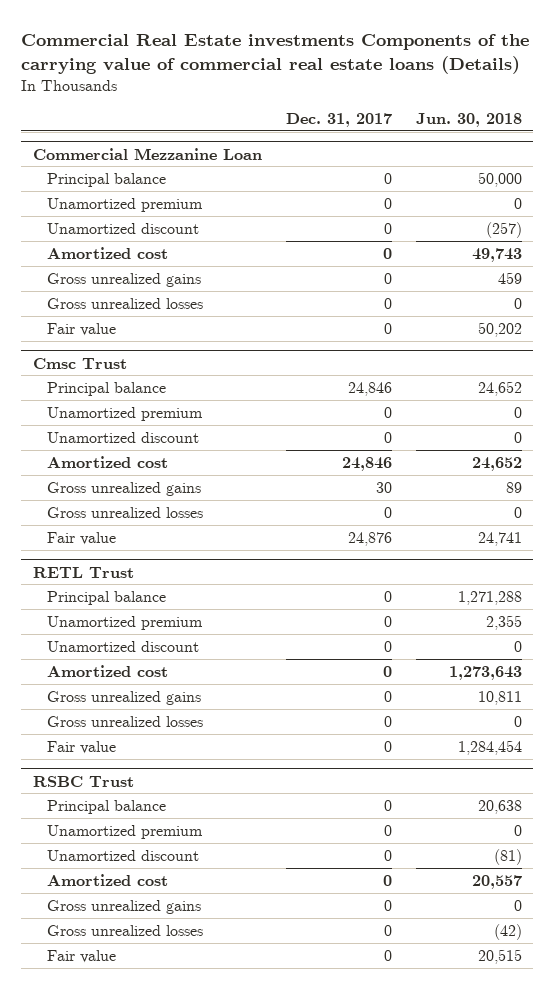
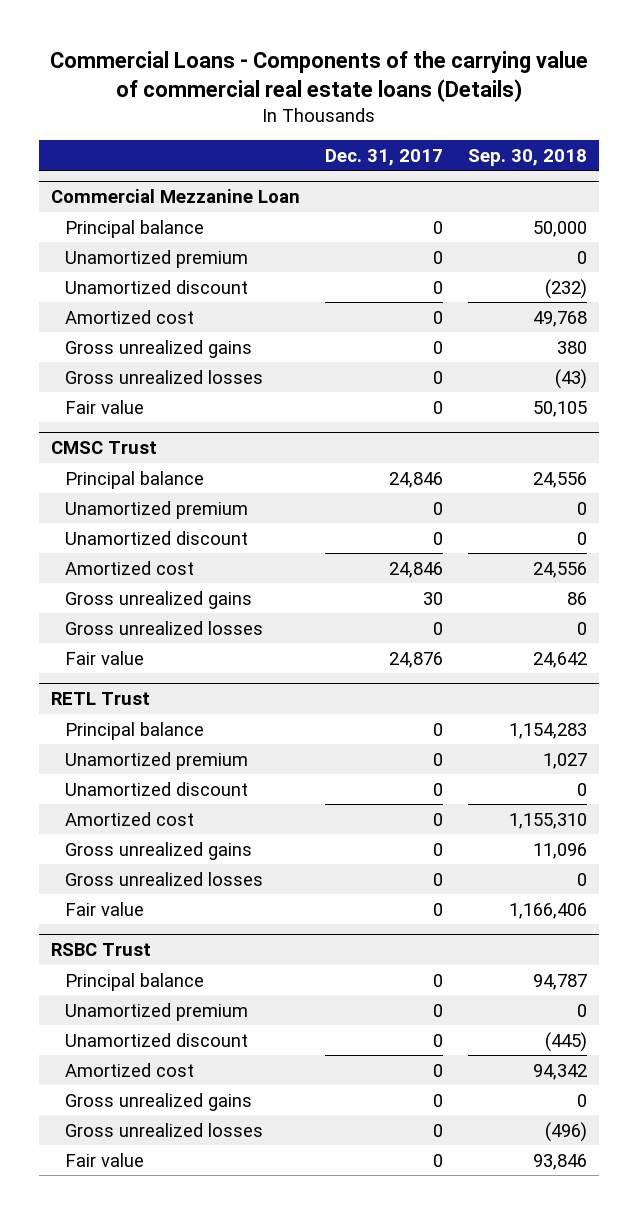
[21,33,530,74] Commercial Real Estate investments Components of the carrying value of commercial real estate loans (Details) -> [49,50,588,102] Commercial Loans - Components of the carrying value of commercial real estate loans (Details)
[415,112,522,127] Jun. 30, 2018 -> none
none -> [467,148,587,166] Sep. 30, 2018
[33,357,128,369] Cmsc Trust -> [51,441,158,455] CMSC Trust

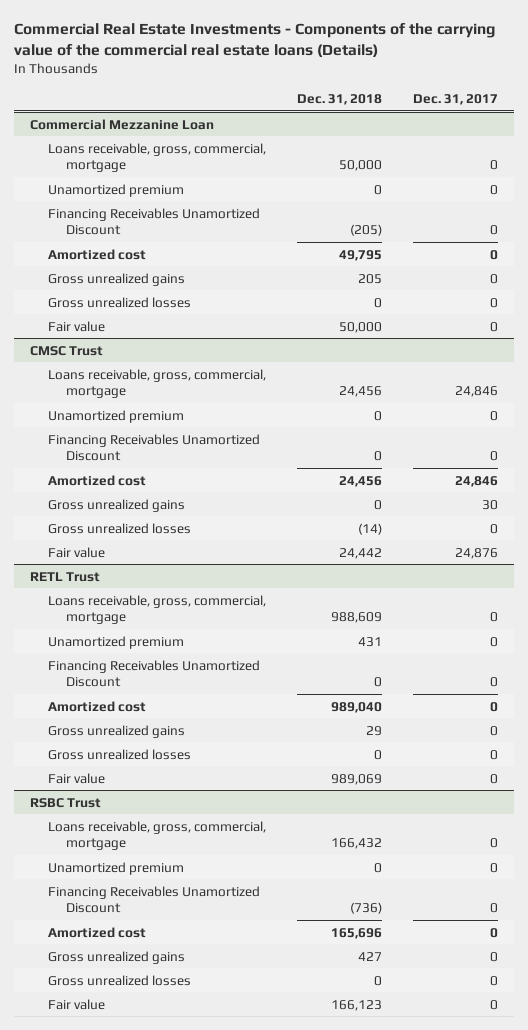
[49,50,588,102] Commercial Loans - Components of the carrying value of commercial real estate loans (Details) -> [13,23,495,58] Commercial Real Estate Investments - Components of the carrying value of the commercial real estate loans (Details)
[467,148,587,166] Sep. 30, 2018 -> none
none -> [297,93,383,105] Dec. 31, 2018
[65,219,205,238] Principal balance -> [47,142,266,172] Loans receivable, gross, commercial, mortgage
[65,279,249,294] Unamortized discount -> [47,207,260,235] Financing Receivables Unamortized Discount
[65,470,205,489] Principal balance -> [47,368,266,398] Loans receivable, gross, commercial, mortgage
[65,530,249,545] Unamortized discount -> [47,433,260,461] Financing Receivables Unamortized Discount
[65,721,205,740] Principal balance -> [47,594,266,624] Loans receivable, gross, commercial, mortgage
[65,781,249,796] Unamortized discount -> [47,659,260,687] Financing Receivables Unamortized Discount
[65,972,205,991] Principal balance -> [47,820,266,850] Loans receivable, gross, commercial, mortgage
[65,1032,249,1047] Unamortized discount -> [47,885,260,913] Financing Receivables Unamortized Discount

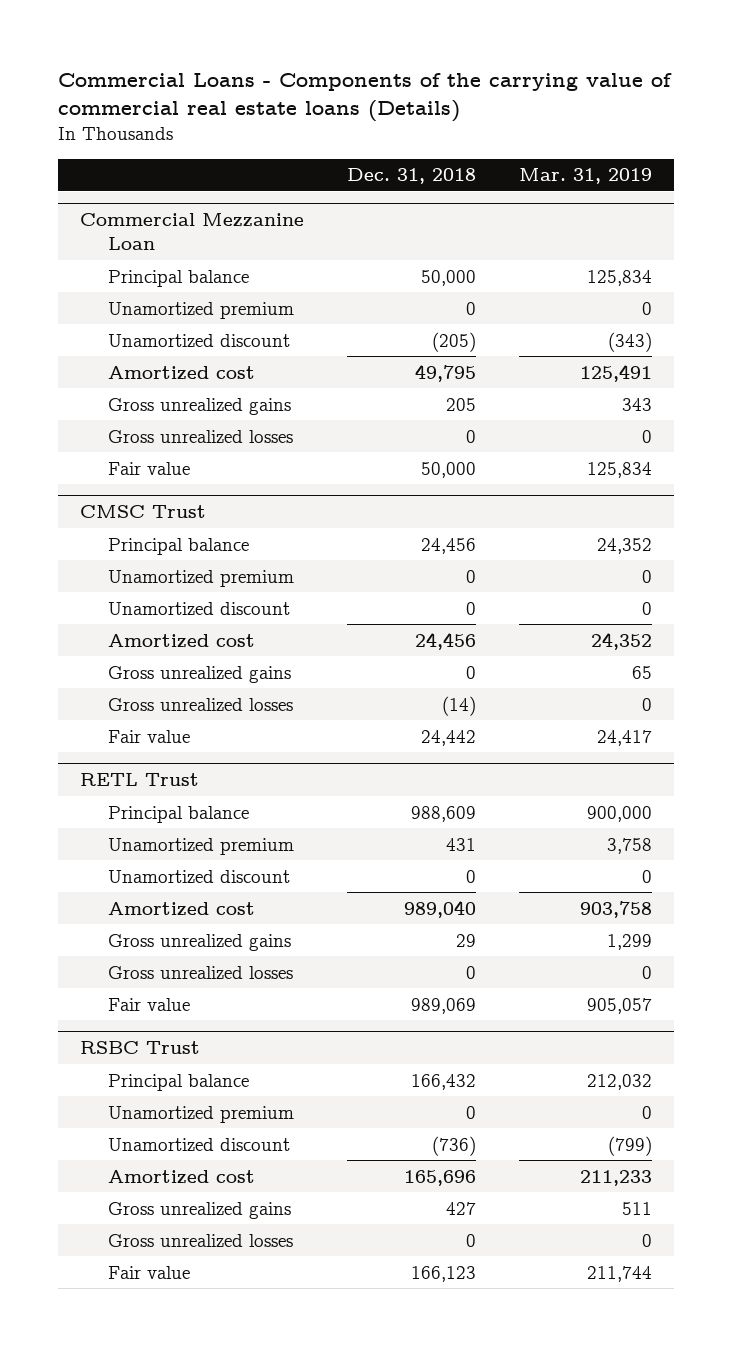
[13,23,495,58] Commercial Real Estate Investments - Components of the carrying value of the commercial real estate loans (Details) -> [58,72,673,123] Commercial Loans - Components of the carrying value of commercial real estate loans (Details)
[413,93,499,105] Dec. 31, 2017 -> none
none -> [519,168,653,185] Mar. 31, 2019
[47,142,266,172] Loans receivable, gross, commercial, mortgage -> [107,269,249,287] Principal balance
[47,207,260,235] Financing Receivables Unamortized Discount -> [107,333,290,347] Unamortized discount
[47,368,266,398] Loans receivable, gross, commercial, mortgage -> [107,537,249,555] Principal balance
[47,433,260,461] Financing Receivables Unamortized Discount -> [107,601,290,615] Unamortized discount
[47,594,266,624] Loans receivable, gross, commercial, mortgage -> [107,805,249,823] Principal balance
[47,659,260,687] Financing Receivables Unamortized Discount -> [107,869,290,883] Unamortized discount
[47,820,266,850] Loans receivable, gross, commercial, mortgage -> [107,1073,249,1091] Principal balance
[47,885,260,913] Financing Receivables Unamortized Discount -> [107,1137,290,1151] Unamortized discount

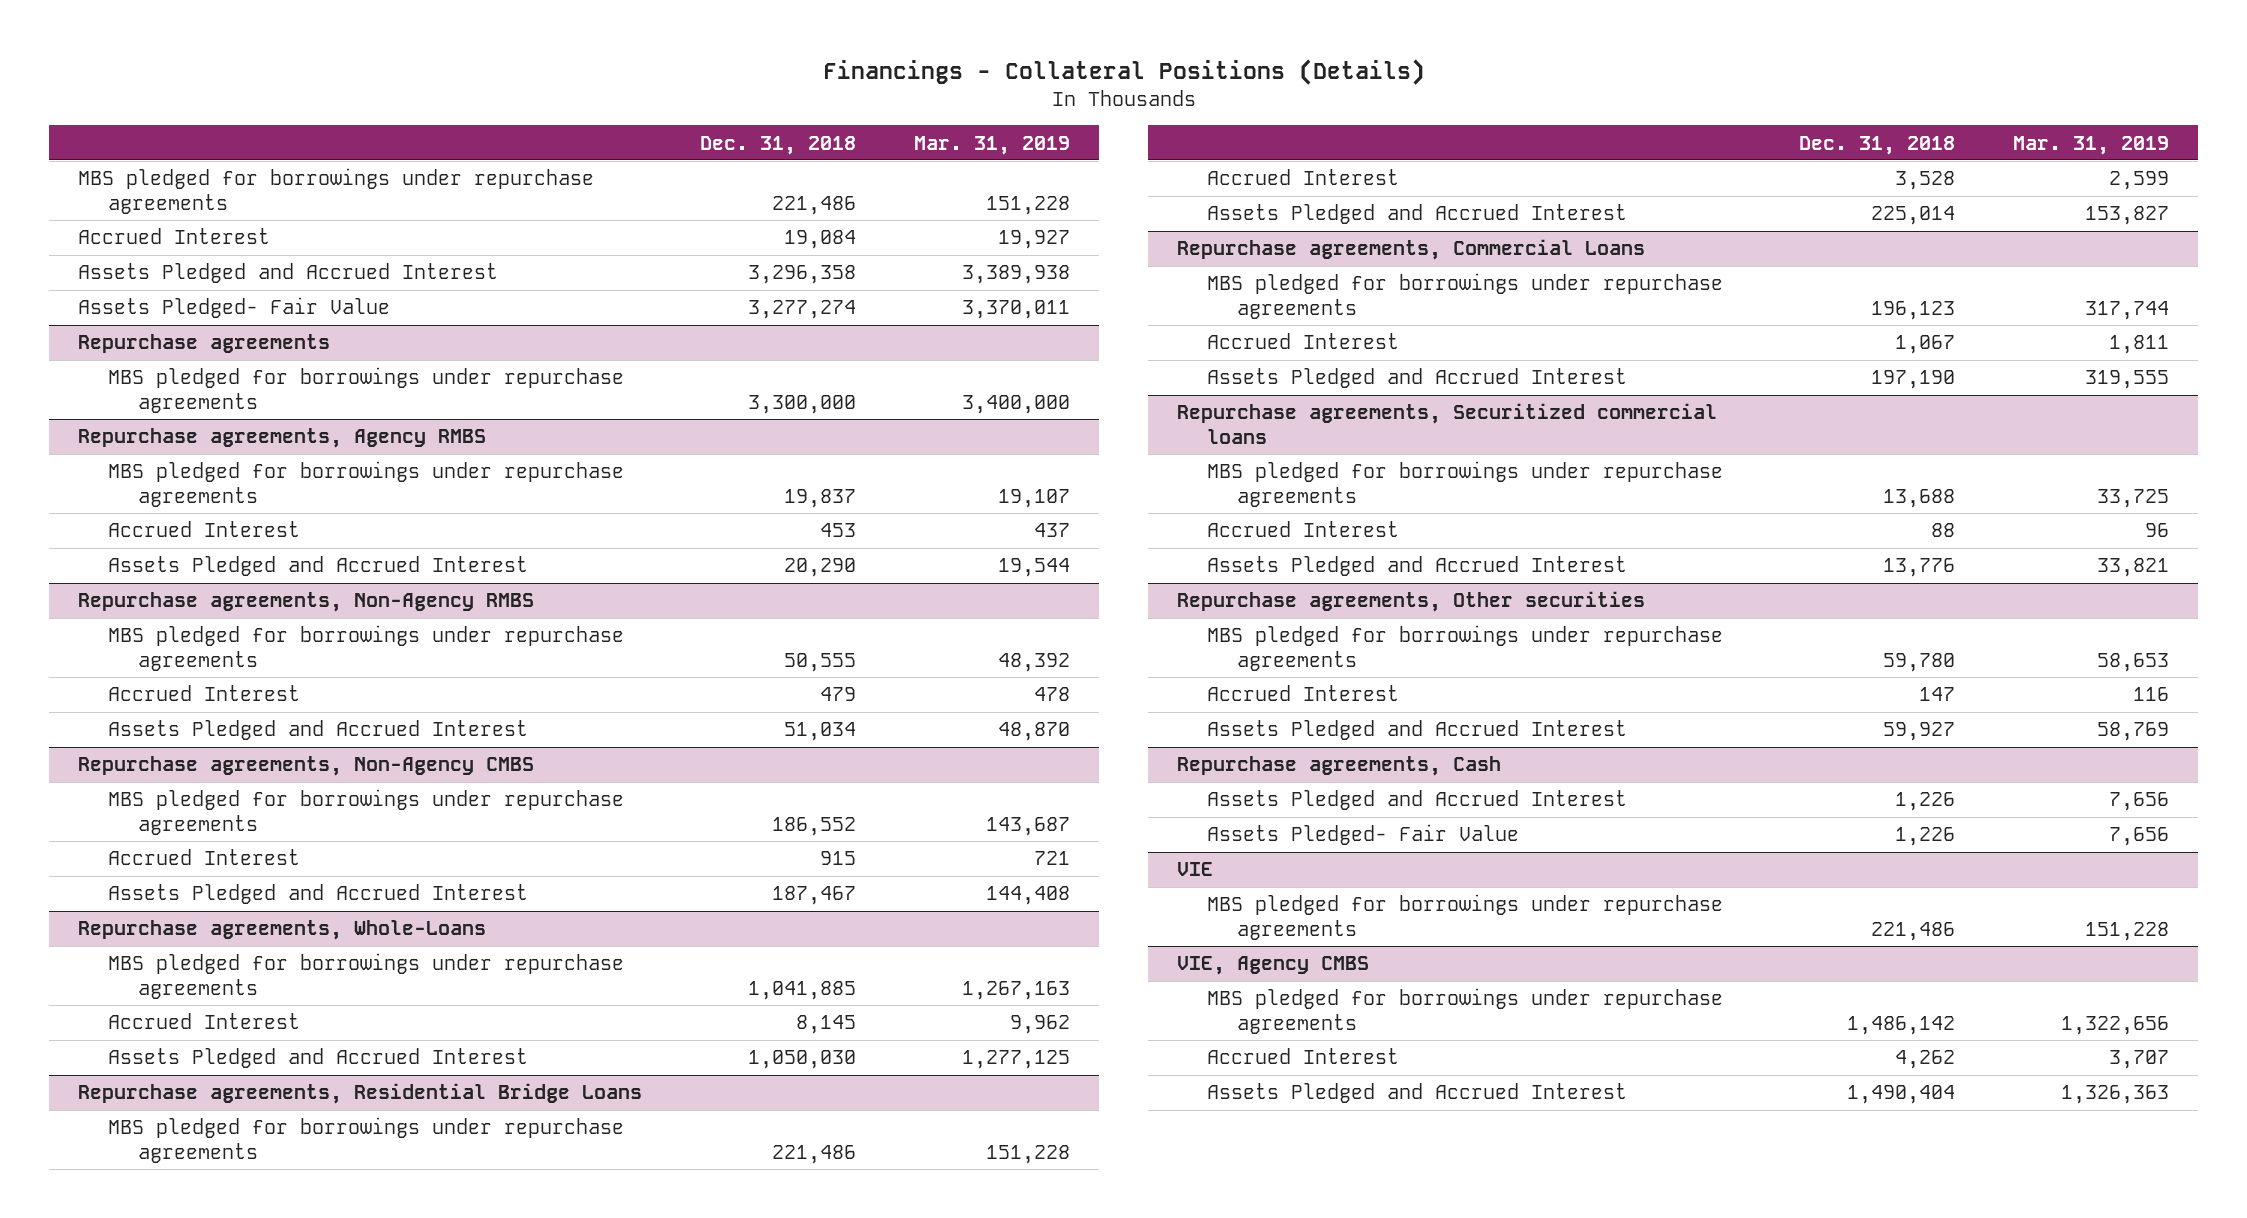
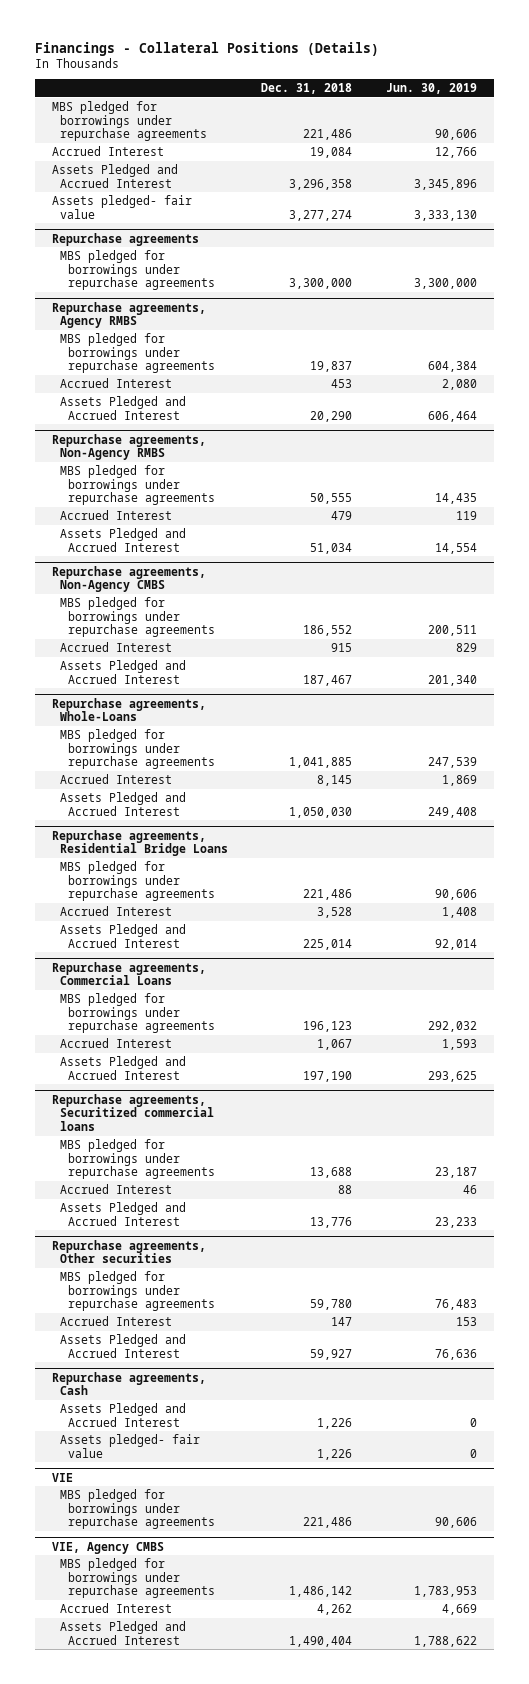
[913,135,1070,155] Mar. 31, 2019 -> none
none -> [385,83,477,95] Jun. 30, 2019
[77,297,390,319] Assets Pledged- Fair Value -> [51,194,192,219] Assets pledged- fair value
[1207,824,1520,846] Assets Pledged- Fair Value -> [59,1433,200,1458] Assets pledged- fair value

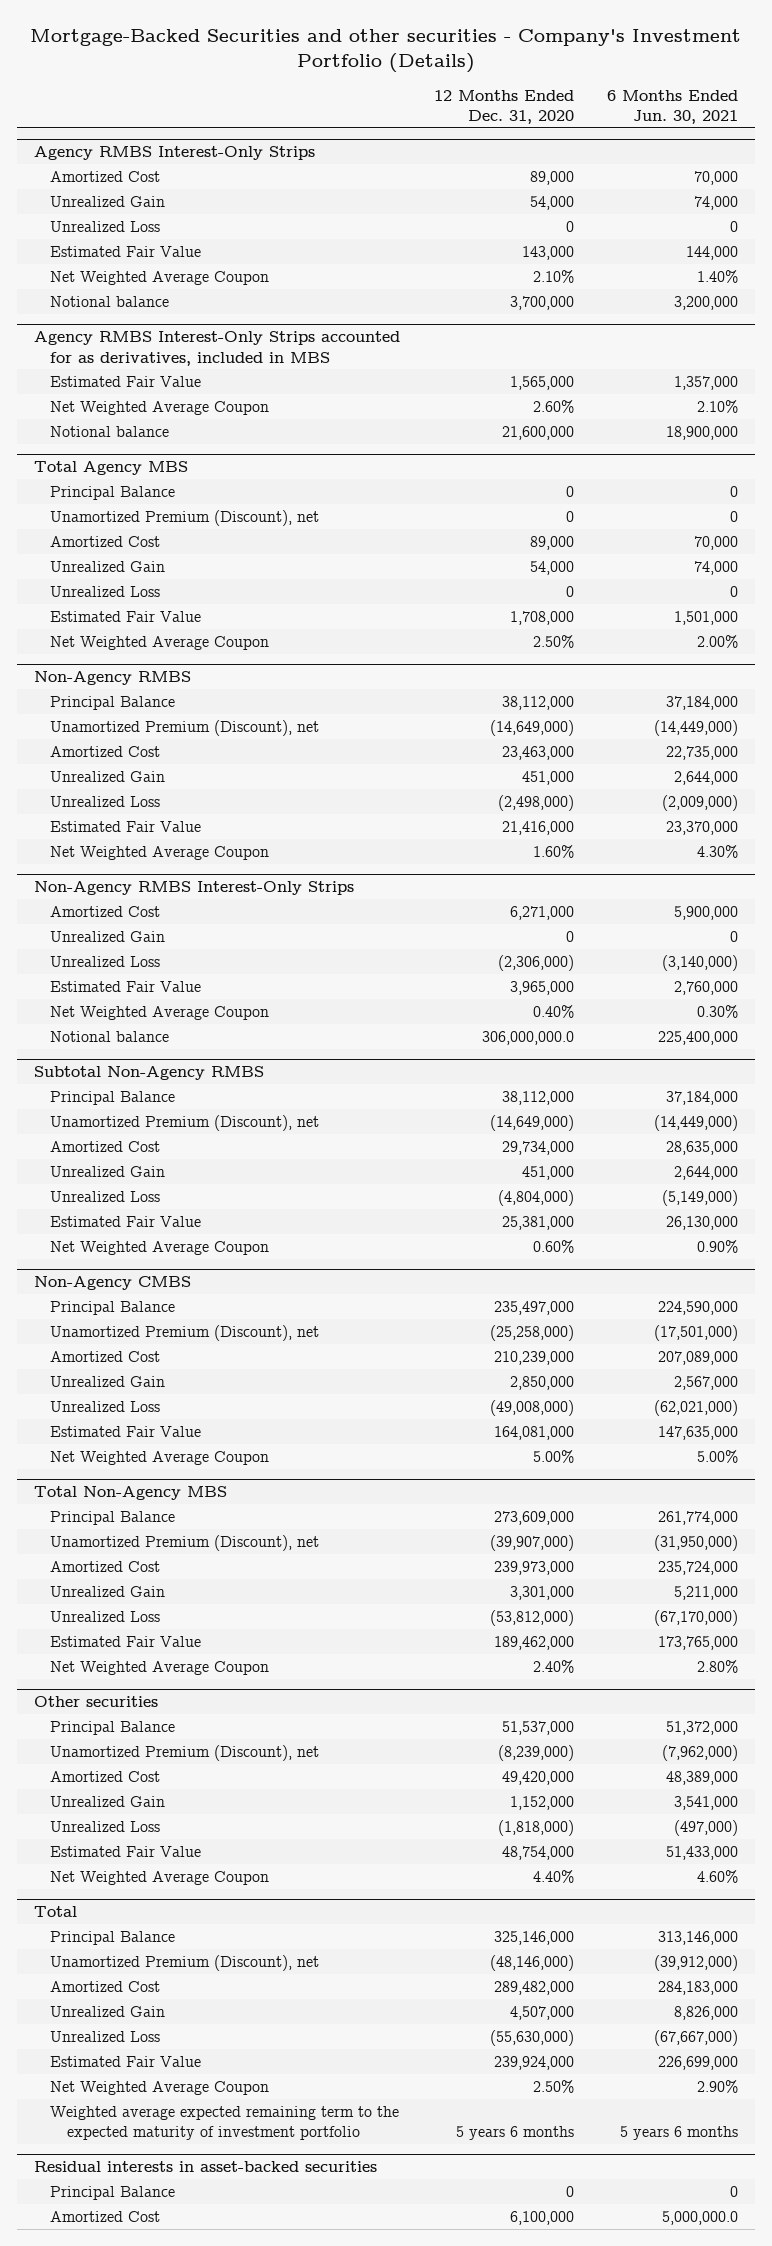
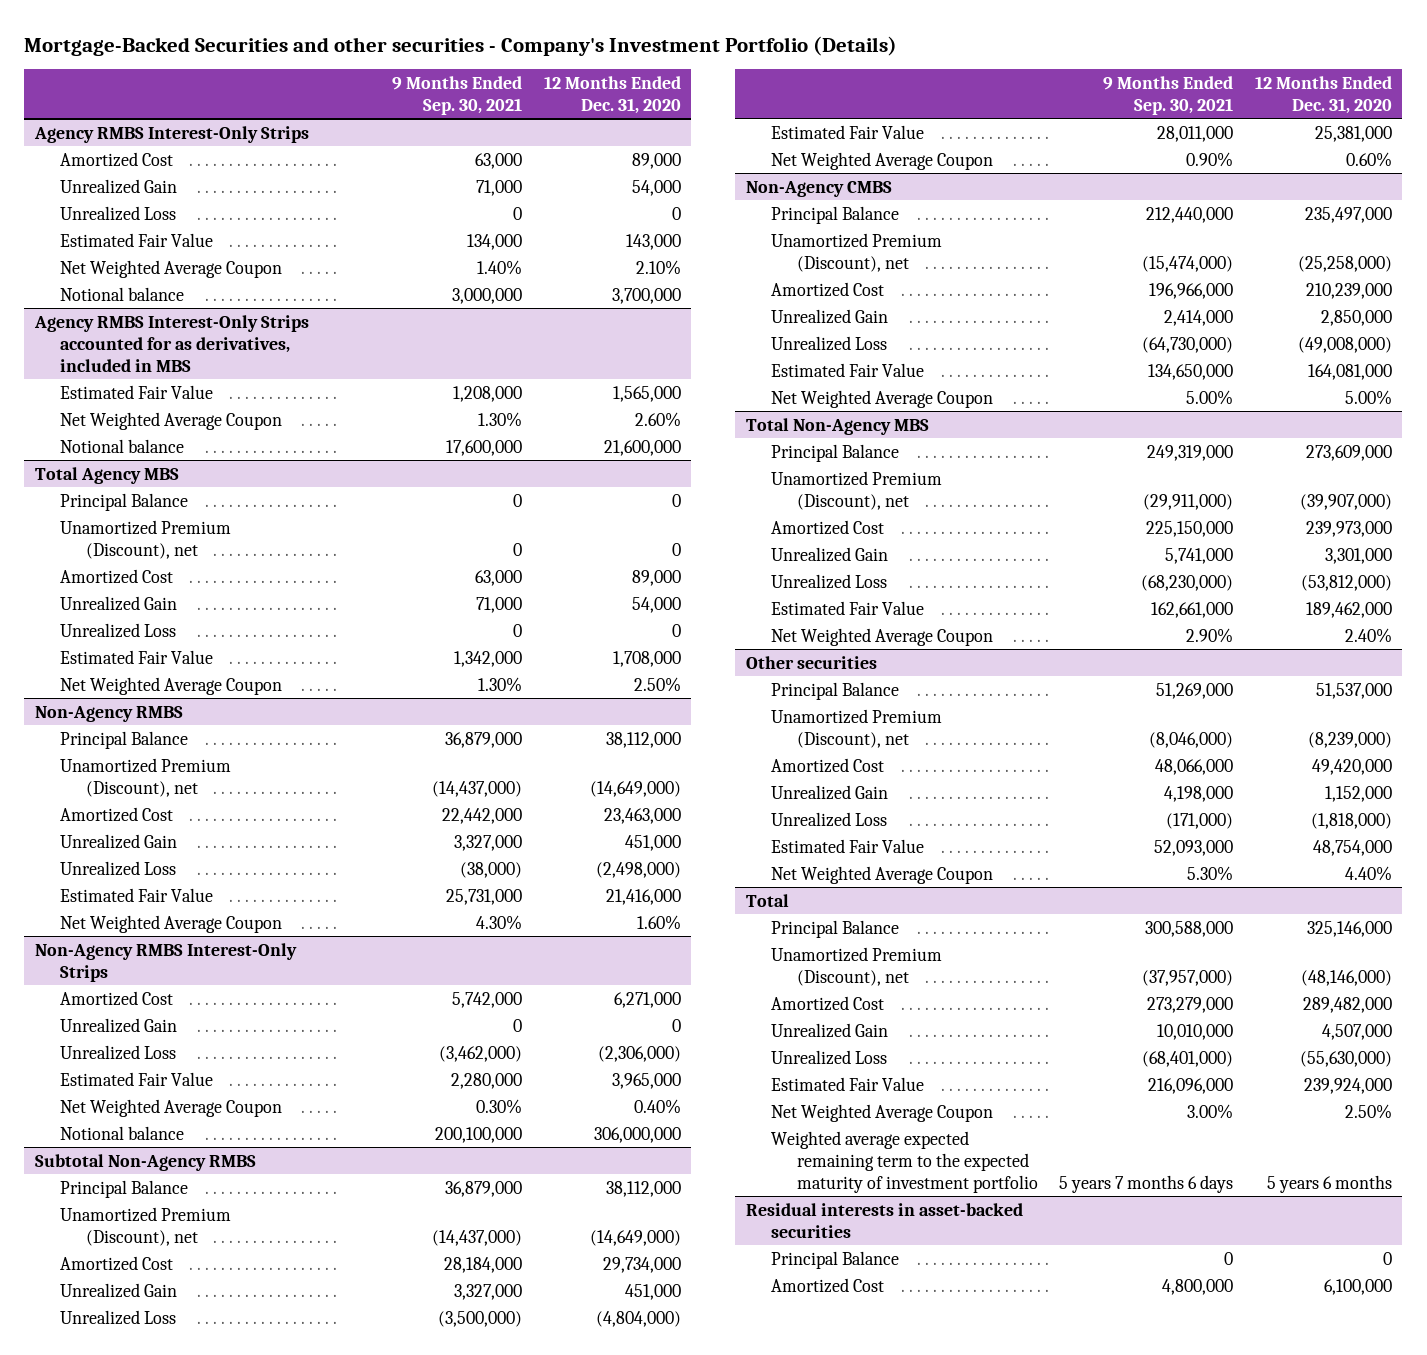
[607,89,739,124] 6 Months Ended Jun. 30, 2021 -> none
none -> [392,75,523,115] 9 Months Ended Sep. 30, 2021
[481,1030,574,1045] 306,000,000.0 -> [593,1126,681,1143] 306,000,000

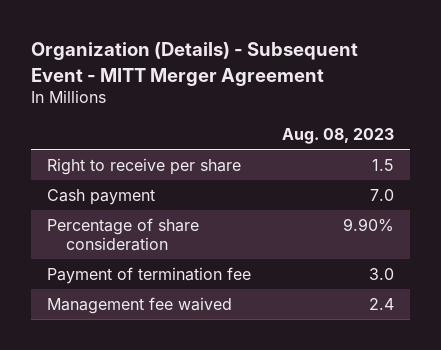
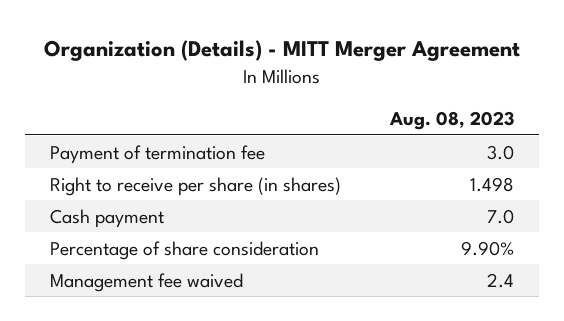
[31,42,359,86] Organization (Details) - Subsequent Event - MITT Merger Agreement -> [44,39,521,61] Organization (Details) - MITT Merger Agreement
[46,266,251,284] Payment of termination fee -> [50,144,266,164] Payment of termination fee
[46,157,241,175] Right to receive per share -> [50,176,342,196] Right to receive per share (in shares)
[371,158,394,171] 1.5 -> [470,176,515,192] 1.498

